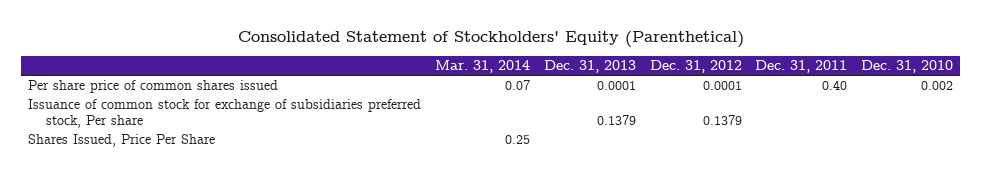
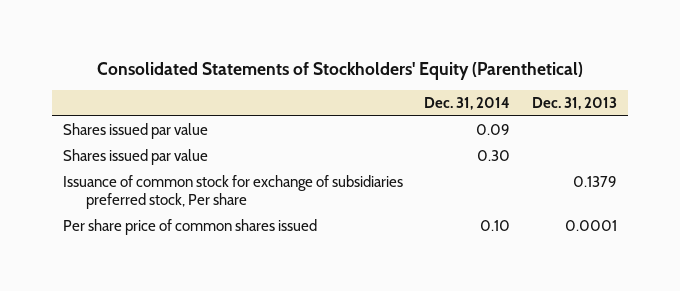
[237,31,744,49] Consolidated Statement of Stockholders' Equity (Parenthetical) -> [96,61,583,80] Consolidated Statements of Stockholders' Equity (Parenthetical)
[435,60,531,74] Mar. 31, 2014 -> none
[649,60,742,74] Dec. 31, 2012 -> none
[755,60,848,74] Dec. 31, 2011 -> none
[861,60,954,74] Dec. 31, 2010 -> none
none -> [424,97,511,111] Dec. 31, 2014
none -> [62,123,208,140] Shares issued par value
none -> [62,149,208,166] Shares issued par value
[28,134,216,148] Shares Issued, Price Per Share -> none
[28,80,279,94] Per share price of common shares issued -> [62,219,317,236] Per share price of common shares issued

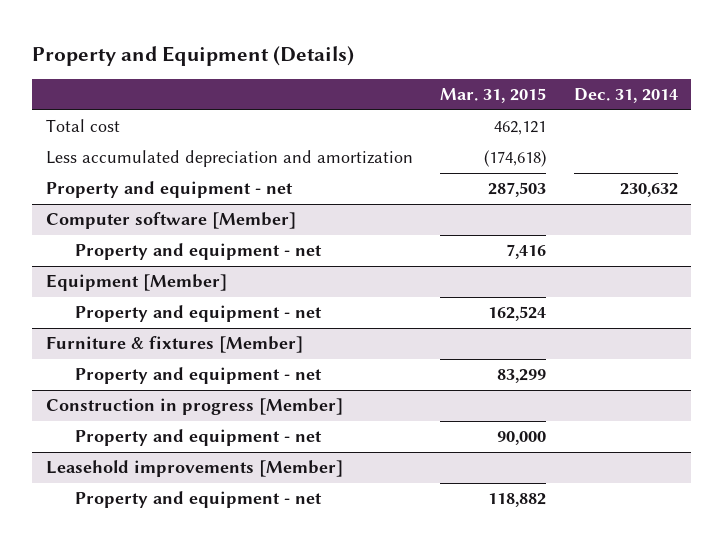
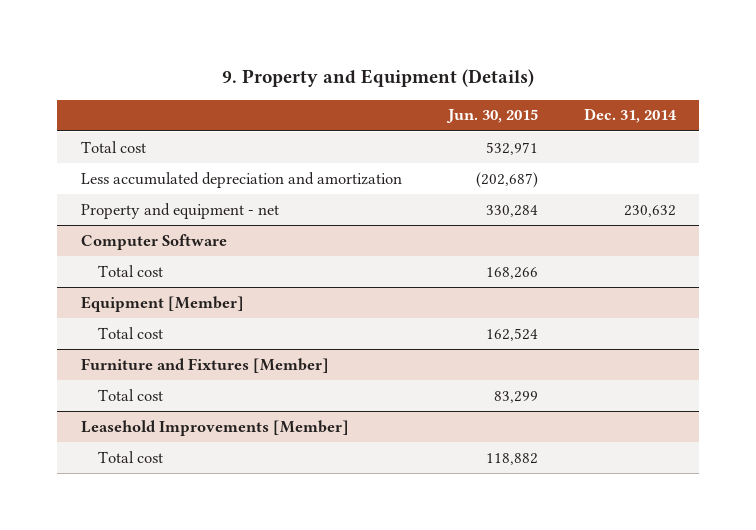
[32,45,355,66] Property and Equipment (Details) -> [222,69,535,88] 9. Property and Equipment (Details)
[440,88,547,104] Mar. 31, 2015 -> none
none -> [445,109,538,124] Jun. 30, 2015
[74,243,322,261] Property and equipment - net -> none
[46,212,297,230] Computer software [Member] -> [80,233,227,250] Computer Software
none -> [97,264,163,277] Total cost
[74,305,322,323] Property and equipment - net -> none
[74,367,322,385] Property and equipment - net -> none
[46,398,344,416] Construction in progress [Member] -> none
[74,429,322,447] Property and equipment - net -> none
[74,491,322,509] Property and equipment - net -> none
none -> [97,326,163,339] Total cost
[46,336,304,354] Furniture & fixtures [Member] -> [80,357,329,373] Furniture and Fixtures [Member]
none -> [97,388,163,401] Total cost
[46,460,344,478] Leasehold improvements [Member] -> [80,419,349,436] Leasehold Improvements [Member]
none -> [97,450,163,463] Total cost

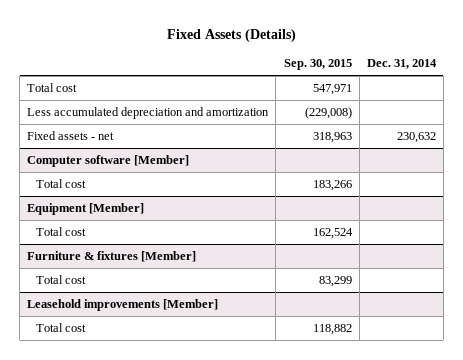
[222,69,535,88] 9. Property and Equipment (Details) -> [166,28,296,42] Fixed Assets (Details)
[445,109,538,124] Jun. 30, 2015 -> none
none -> [283,59,352,71] Sep. 30, 2015
[80,202,279,219] Property and equipment - net -> [27,131,115,141] Fixed assets - net
[80,233,227,250] Computer Software -> [27,155,190,168] Computer software [Member]
[80,357,329,373] Furniture and Fixtures [Member] -> [27,251,197,263] Furniture & fixtures [Member]
[80,419,349,436] Leasehold Improvements [Member] -> [27,299,219,312] Leasehold improvements [Member]

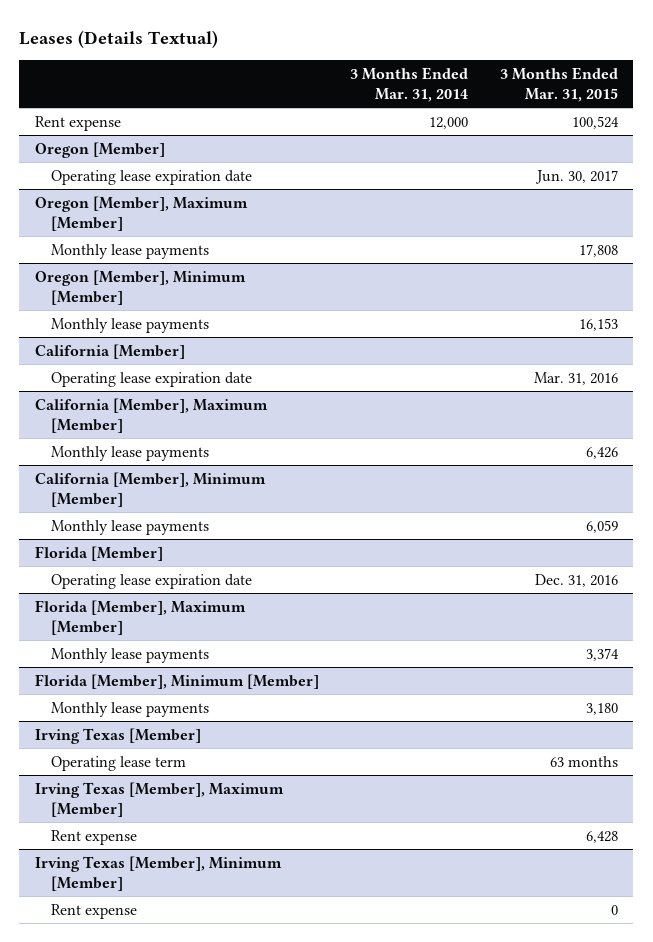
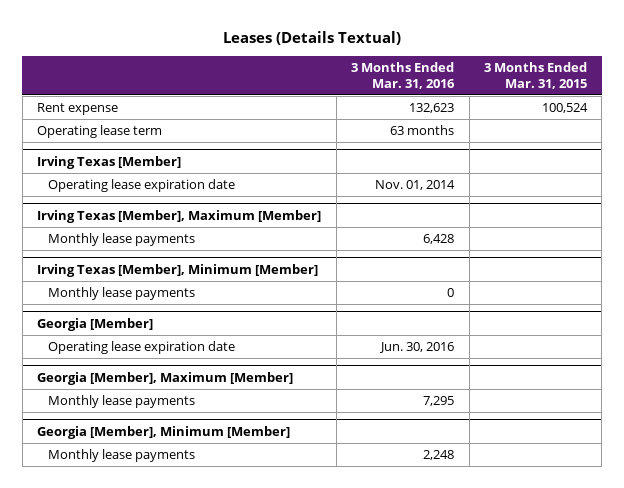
[350,67,469,102] 3 Months Ended Mar. 31, 2014 -> none
none -> [351,61,456,89] 3 Months Ended Mar. 31, 2016
[35,141,166,158] Oregon [Member] -> none
[50,169,252,185] Operating lease expiration date -> none
[35,195,249,231] Oregon [Member], Maximum [Member] -> none
[50,243,209,259] Monthly lease payments -> none
[35,269,247,305] Oregon [Member], Minimum [Member] -> none
[50,317,209,333] Monthly lease payments -> none
[35,343,186,359] California [Member] -> none
[50,371,252,387] Operating lease expiration date -> none
[35,397,269,433] California [Member], Maximum [Member] -> none
[50,445,209,461] Monthly lease payments -> none
[35,471,267,507] California [Member], Minimum [Member] -> none
[50,519,209,535] Monthly lease payments -> none
[35,545,164,561] Florida [Member] -> none
[50,573,252,589] Operating lease expiration date -> none
[35,599,247,635] Florida [Member], Maximum [Member] -> none
[50,647,209,663] Monthly lease payments -> none
[35,673,320,689] Florida [Member], Minimum [Member] -> none
[50,701,209,717] Monthly lease payments -> none
none -> [37,125,163,139] Operating lease term
[50,755,186,771] Operating lease term -> none
none -> [48,179,236,193] Operating lease expiration date
[50,829,137,845] Rent expense -> none
none -> [48,233,196,247] Monthly lease payments
[50,903,137,919] Rent expense -> none
none -> [48,287,196,301] Monthly lease payments
none -> [37,318,154,332] Georgia [Member]
none -> [48,341,236,355] Operating lease expiration date
none -> [37,372,294,386] Georgia [Member], Maximum [Member]
none -> [48,395,196,409] Monthly lease payments
none -> [37,426,291,440] Georgia [Member], Minimum [Member]
none -> [48,449,196,463] Monthly lease payments

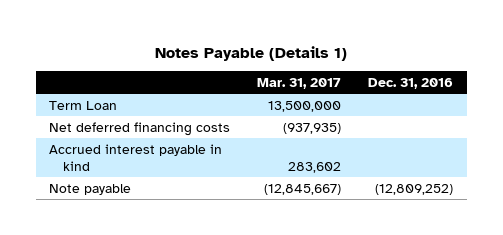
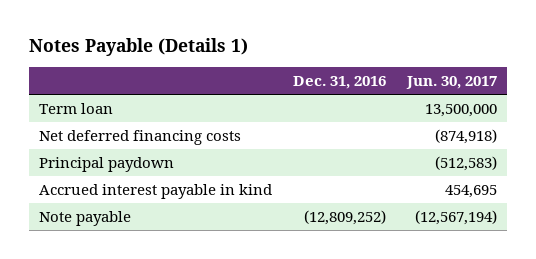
[257,78,342,90] Mar. 31, 2017 -> none
none -> [405,76,497,90] Jun. 30, 2017
[49,100,118,110] Term Loan -> [39,103,114,115] Term loan
none -> [39,157,175,173] Principal paydown

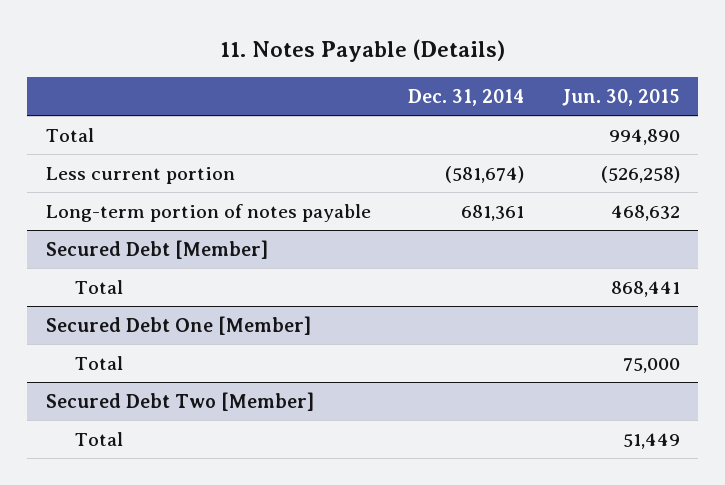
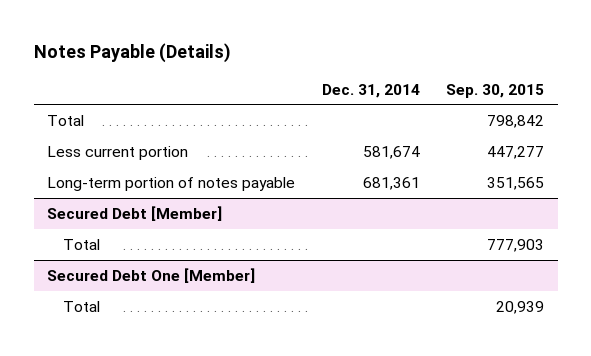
[219,39,505,63] 11. Notes Payable (Details) -> [33,42,231,63] Notes Payable (Details)
[561,88,680,106] Jun. 30, 2015 -> none
none -> [446,83,545,98] Sep. 30, 2015
[445,165,525,183] (581,674) -> [362,146,420,160] 581,674
[45,391,314,411] Secured Debt Two [Member] -> none
[75,431,124,446] Total -> none

